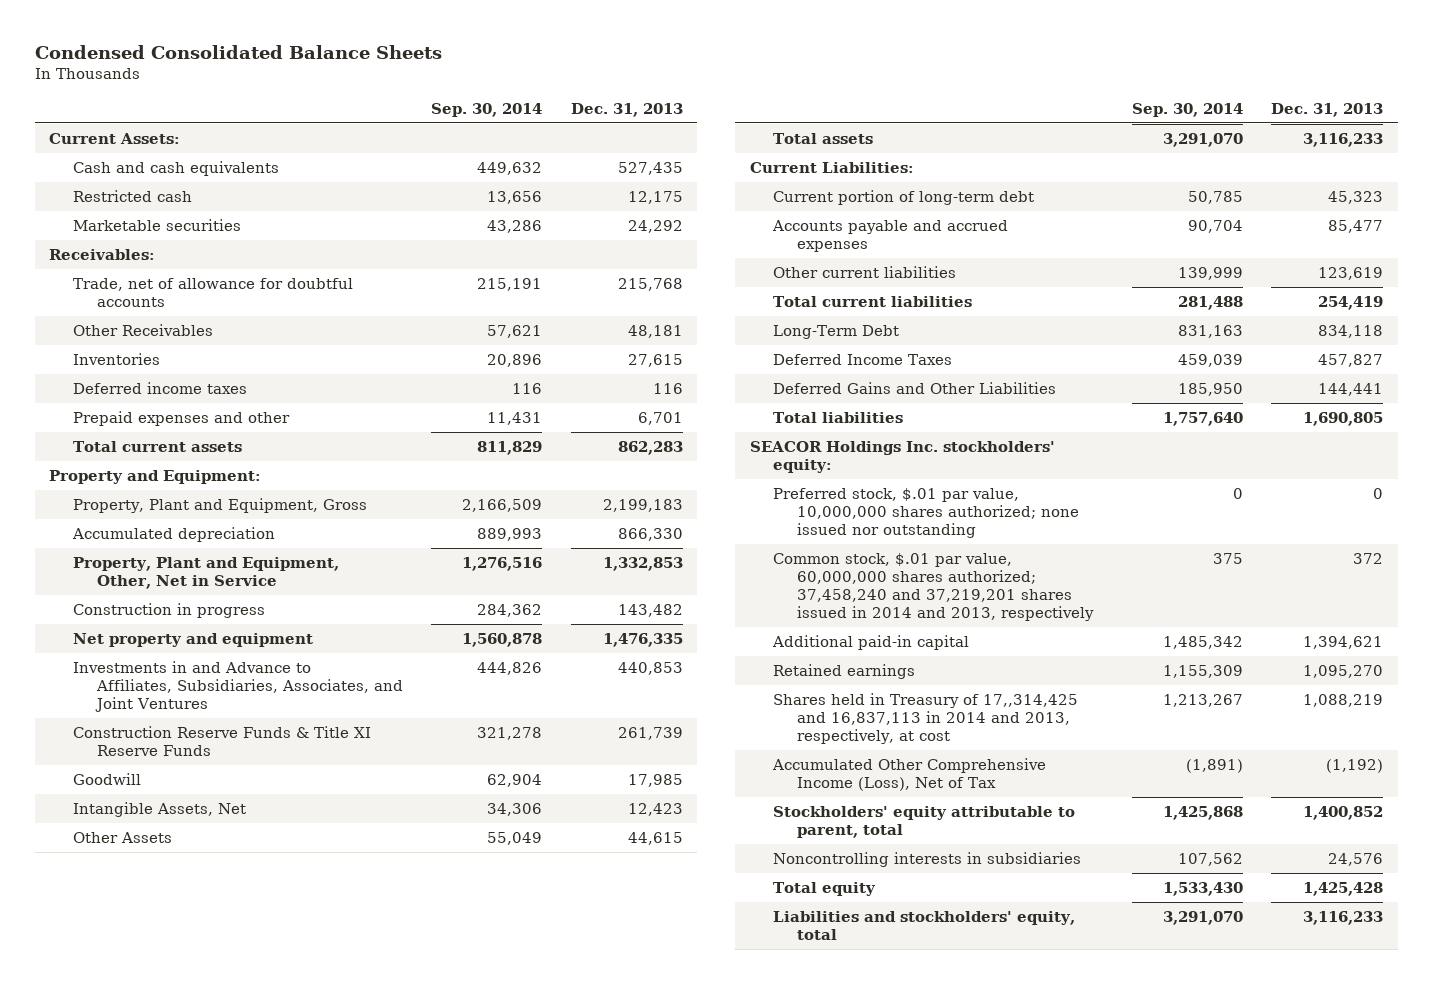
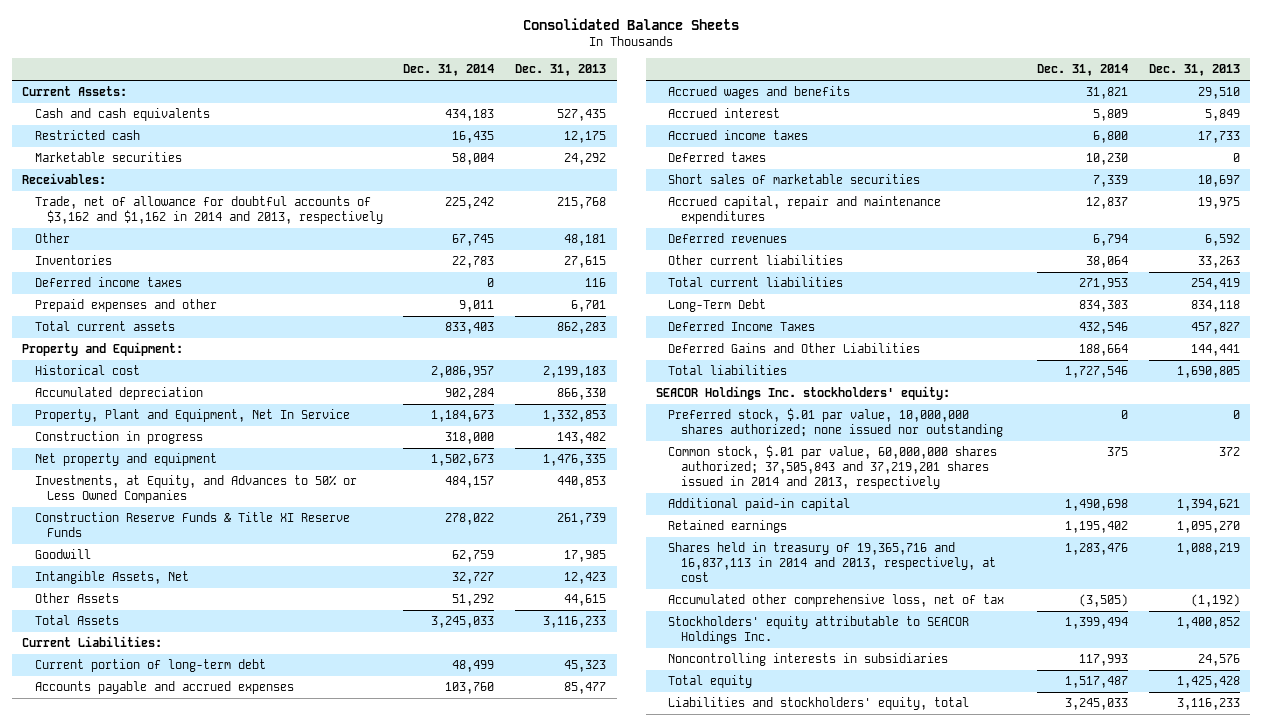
[35,44,443,59] Condensed Consolidated Balance Sheets -> [523,18,740,31] Consolidated Balance Sheets
[431,103,543,118] Sep. 30, 2014 -> none
none -> [403,64,495,77] Dec. 31, 2014
[73,277,354,307] Trade, net of allowance for doubtful accounts -> [34,196,383,225] Trade, net of allowance for doubtful accounts of $3,162 and $1,162 in 2014 and 2013, respectively
[73,323,214,336] Other Receivables -> [34,233,70,244] Other
[73,497,368,513] Property, Plant and Equipment, Gross -> [34,365,140,376] Historical cost
[73,556,340,589] Property, Plant and Equipment, Other, Net in Service -> [34,409,350,423] Property, Plant and Equipment, Net In Service
[73,660,403,712] Investments in and Advance to Affiliates, Subsidiaries, Associates, and Joint Ventures -> [34,475,357,504] Investments, at Equity, and Advances to 50% or Less Owned Companies
[773,132,874,144] Total assets -> [34,615,119,626] Total Assets
none -> [668,86,851,100] Accrued wages and benefits
none -> [668,108,781,119] Accrued interest
none -> [668,130,809,141] Accrued income taxes
none -> [668,152,767,163] Deferred taxes
none -> [668,174,921,185] Short sales of marketable securities
none -> [668,196,942,225] Accrued capital, repair and maintenance expenditures
none -> [668,233,788,244] Deferred revenues
[1318,266,1384,280] 123,619 -> [1198,256,1241,269] 33,263
[773,552,1094,621] Common stock, $.01 par value, 60,000,000 shares authorized; 37,458,240 and 37,219,201 shares issued in 2014 and 2013, respectively -> [668,445,998,490] Common stock, $.01 par value, 60,000,000 shares authorized; 37,505,843 and 37,219,201 shares issued in 2014 and 2013, respectively
[773,692,1079,744] Shares held in Treasury of 17,,314,425 and 16,837,113 in 2014 and 2013, respectively, at cost -> [668,542,996,583] Shares held in treasury of 19,365,716 and 16,837,113 in 2014 and 2013, respectively, at cost
[772,757,1047,791] Accumulated Other Comprehensive Income (Loss), Net of Tax -> [668,594,1005,608] Accumulated other comprehensive loss, net of tax
[773,805,1076,838] Stockholders' equity attributable to parent, total -> [668,616,970,645] Stockholders' equity attributable to SEACOR Holdings Inc.

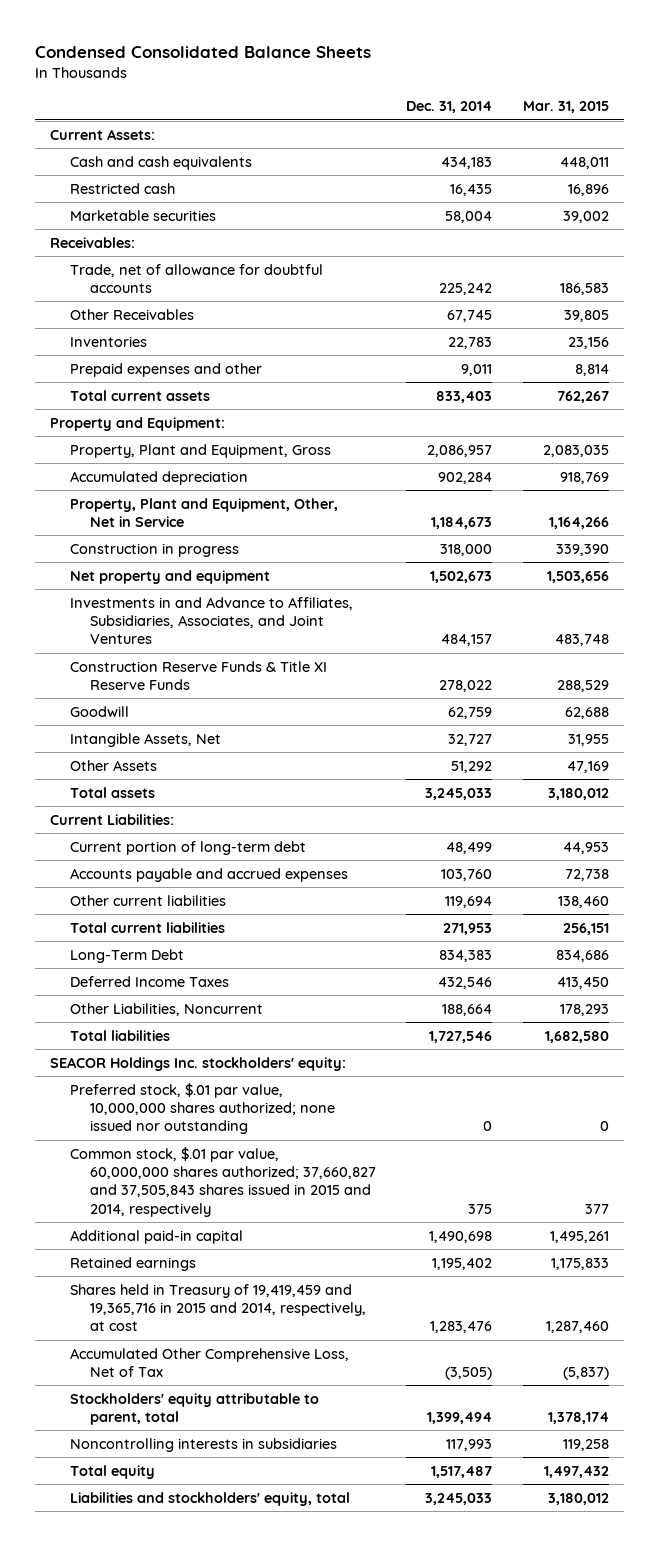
[523,18,740,31] Consolidated Balance Sheets -> [35,45,372,58] Condensed Consolidated Balance Sheets
[515,64,607,77] Dec. 31, 2013 -> none
none -> [522,101,609,114] Mar. 31, 2015
[34,196,383,225] Trade, net of allowance for doubtful accounts of $3,162 and $1,162 in 2014 and 2013, respectively -> [70,263,324,294] Trade, net of allowance for doubtful accounts
[34,233,70,244] Other -> [70,308,195,320] Other Receivables
[34,277,182,288] Deferred income taxes -> none
[34,365,140,376] Historical cost -> [70,443,332,458] Property, Plant and Equipment, Gross
[34,409,350,423] Property, Plant and Equipment, Net In Service -> [70,497,339,528] Property, Plant and Equipment, Other, Net in Service
[34,475,357,504] Investments, at Equity, and Advances to 50% or Less Owned Companies -> [70,596,354,645] Investments in and Advance to Affiliates, Subsidiaries, Associates, and Joint Ventures
[34,615,119,626] Total Assets -> [70,786,156,798] Total assets
[668,86,851,100] Accrued wages and benefits -> none
[668,108,781,119] Accrued interest -> none
[668,130,809,141] Accrued income taxes -> none
[668,152,767,163] Deferred taxes -> none
[668,174,921,185] Short sales of marketable securities -> none
[668,196,942,225] Accrued capital, repair and maintenance expenditures -> none
[668,233,788,244] Deferred revenues -> none
[1086,256,1129,269] 38,064 -> [445,895,493,908] 119,694
[668,343,921,354] Deferred Gains and Other Liabilities -> [70,1002,264,1016] Other Liabilities, Noncurrent
[668,445,998,490] Common stock, $.01 par value, 60,000,000 shares authorized; 37,505,843 and 37,219,201 shares issued in 2014 and 2013, respectively -> [70,1146,377,1217] Common stock, $.01 par value, 60,000,000 shares authorized; 37,660,827 and 37,505,843 shares issued in 2015 and 2014, respectively
[668,542,996,583] Shares held in treasury of 19,365,716 and 16,837,113 in 2014 and 2013, respectively, at cost -> [70,1283,367,1332] Shares held in Treasury of 19,419,459 and 19,365,716 in 2015 and 2014, respectively, at cost
[668,594,1005,608] Accumulated other comprehensive loss, net of tax -> [70,1347,350,1378] Accumulated Other Comprehensive Loss, Net of Tax
[668,616,970,645] Stockholders' equity attributable to SEACOR Holdings Inc. -> [70,1392,320,1426] Stockholders' equity attributable to parent, total

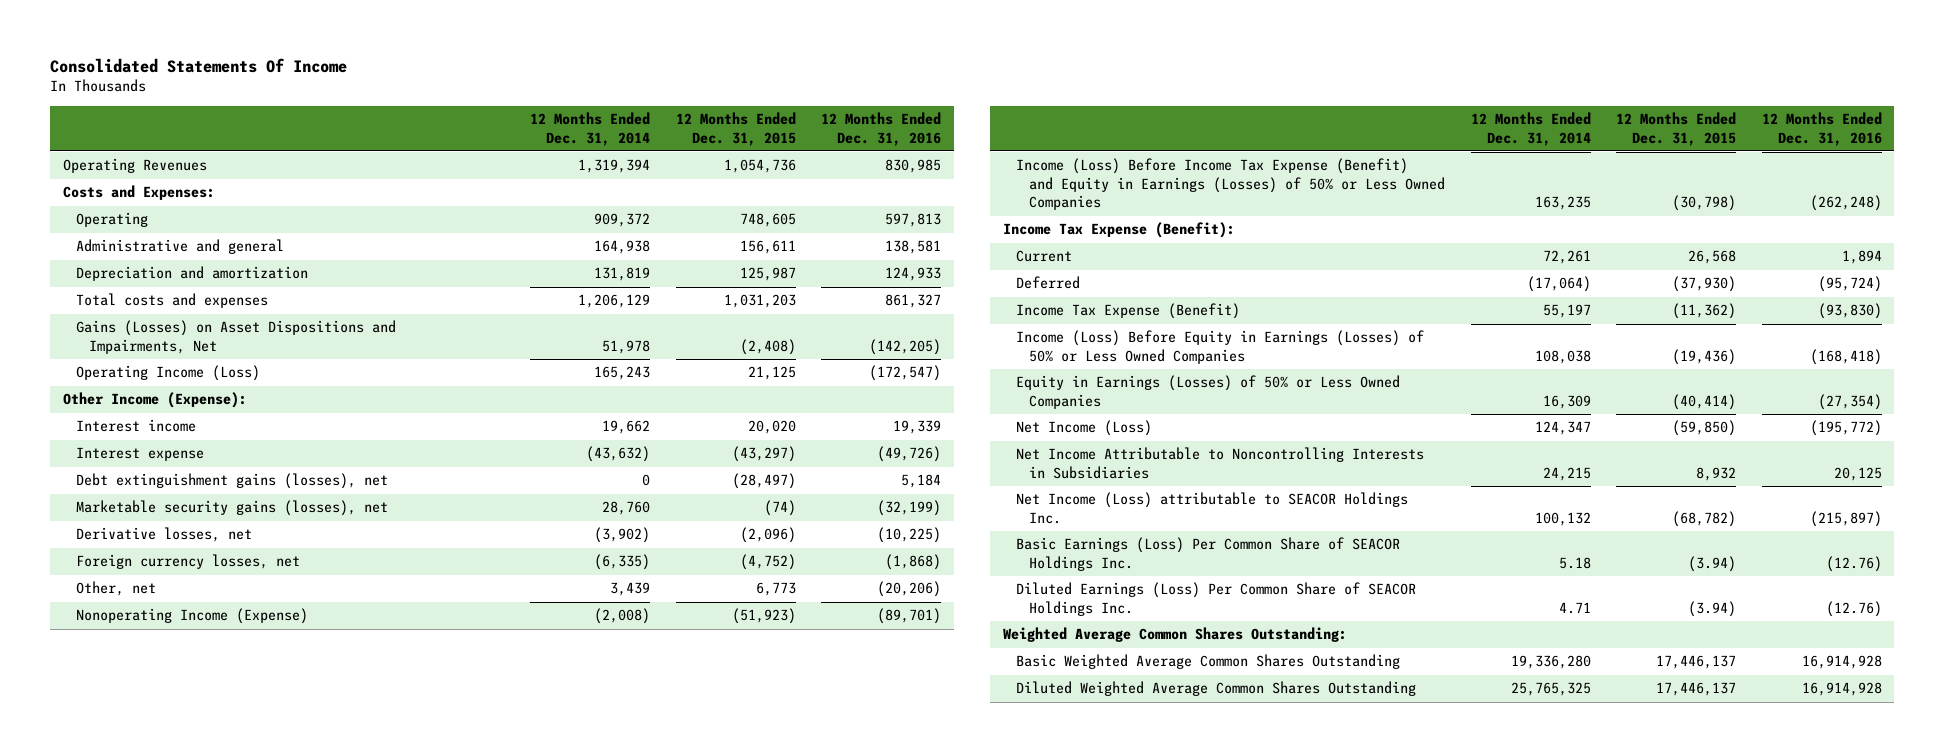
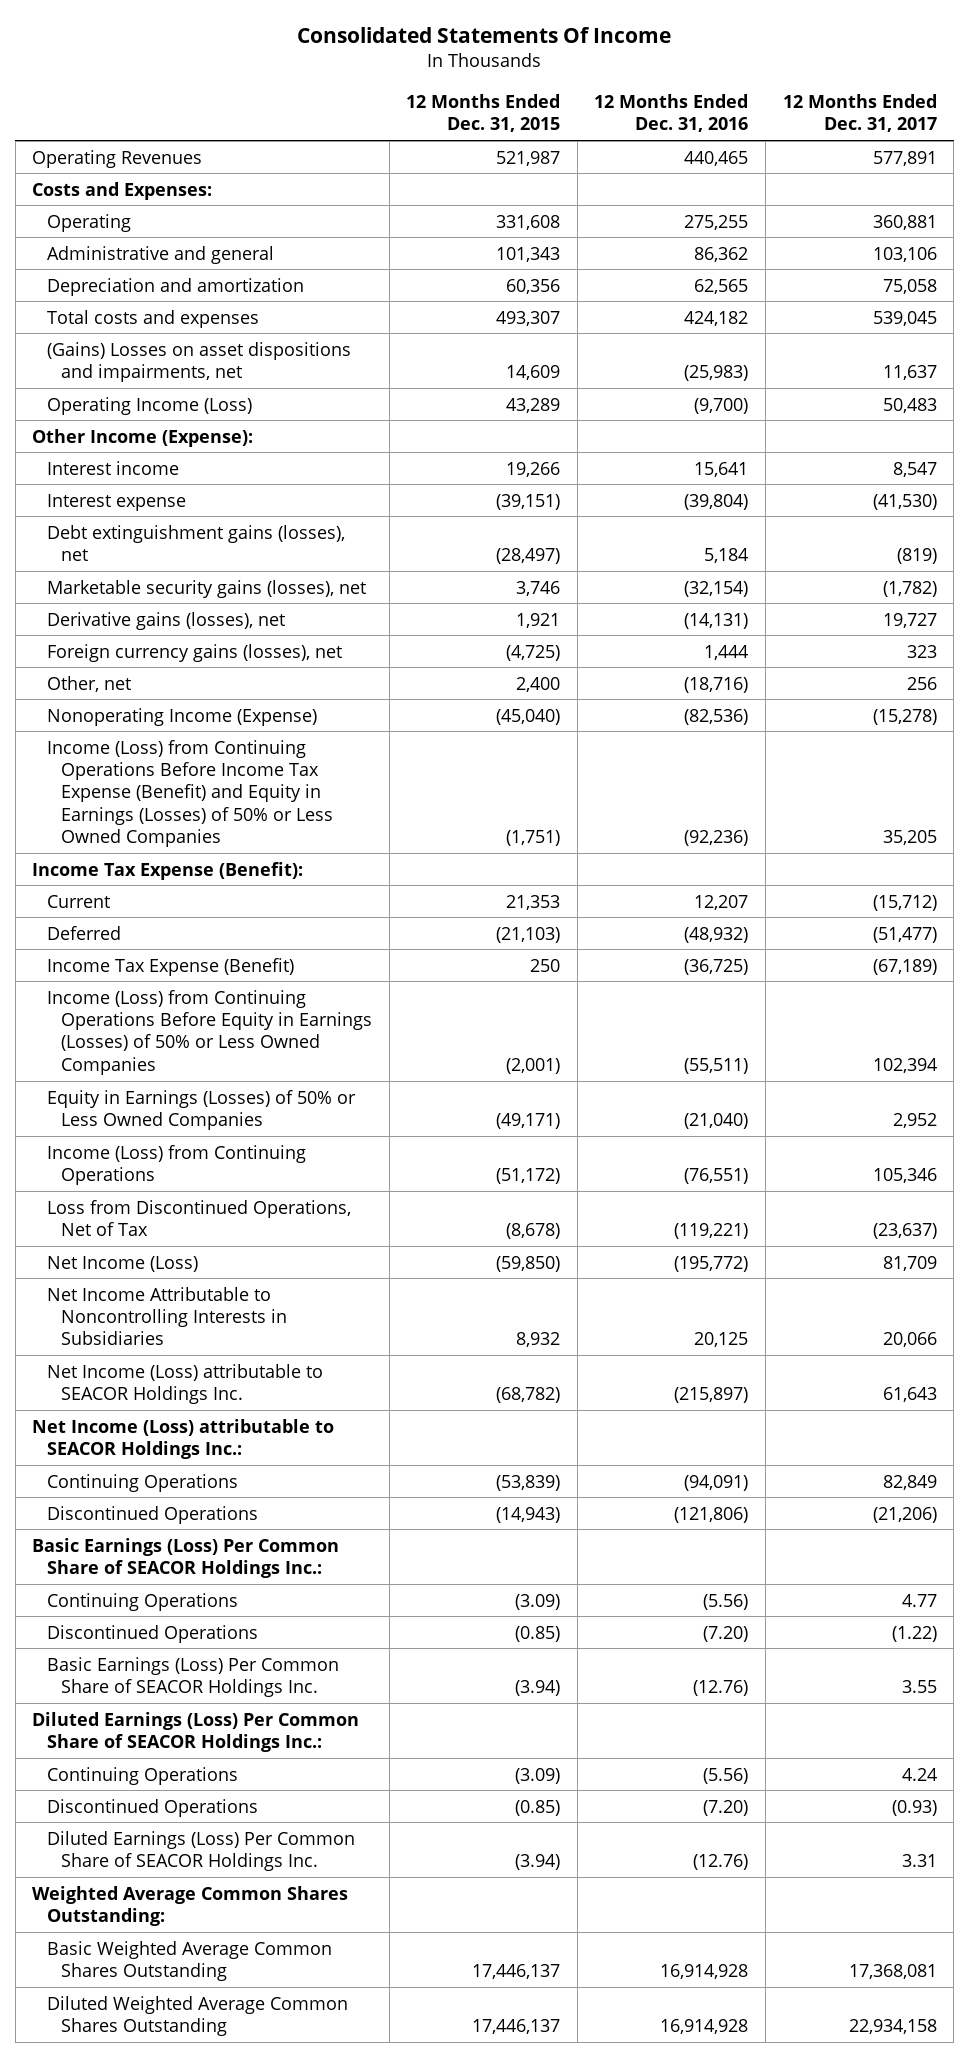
[530,112,651,146] 12 Months Ended Dec. 31, 2014 -> none
none -> [782,93,937,133] 12 Months Ended Dec. 31, 2017
[723,159,796,174] 1,054,736 -> [496,150,561,166] 521,987
[885,159,942,174] 830,985 -> [684,150,749,166] 440,465
[739,213,796,228] 748,605 -> [496,214,561,230] 331,608
[885,213,942,228] 597,813 -> [684,214,749,230] 275,255
[739,240,796,255] 156,611 -> [496,246,561,262] 101,343
[885,240,942,255] 138,581 -> [694,246,749,262] 86,362
[739,267,796,282] 125,987 -> [506,278,561,294] 60,356
[885,267,942,282] 124,933 -> [694,278,749,294] 62,565
[723,294,796,309] 1,031,203 -> [496,310,561,326] 493,307
[885,294,942,309] 861,327 -> [684,310,749,326] 424,182
[75,320,396,354] Gains (Losses) on Asset Dispositions and Impairments, Net -> [46,341,351,383] (Gains) Losses on asset dispositions and impairments, net
[739,338,796,355] (2,408) -> [506,365,561,381] 14,609
[869,338,942,355] (142,205) -> [684,365,749,382] (25,983)
[747,366,796,381] 21,125 -> [506,397,561,413] 43,289
[869,365,942,382] (172,547) -> [694,397,749,414] (9,700)
[747,420,796,435] 20,020 -> [506,461,561,477] 19,266
[893,420,942,435] 19,339 -> [694,461,749,477] 15,641
[731,446,796,463] (43,297) -> [496,493,561,510] (39,151)
[877,446,942,463] (49,726) -> [684,493,749,510] (39,804)
[763,500,796,517] (74) -> [516,580,561,596] 3,746
[877,500,942,517] (32,199) -> [684,580,749,597] (32,154)
[75,527,252,543] Derivative losses, net -> [46,611,285,630] Derivative gains (losses), net
[739,527,796,544] (2,096) -> [516,612,561,628] 1,921
[877,527,942,544] (10,225) -> [684,612,749,629] (14,131)
[75,554,300,570] Foreign currency losses, net -> [46,643,342,662] Foreign currency gains (losses), net
[739,554,796,571] (4,752) -> [506,644,561,661] (4,725)
[885,554,942,571] (1,868) -> [704,644,749,660] 1,444
[755,582,796,597] 6,773 -> [516,676,561,692] 2,400
[877,581,942,598] (20,206) -> [684,676,749,693] (18,716)
[731,608,796,625] (51,923) -> [496,708,561,725] (45,040)
[877,608,942,625] (89,701) -> [684,708,749,725] (82,536)
[1015,158,1445,211] Income (Loss) Before Income Tax Expense (Benefit) and Equity in Earnings (Losses) of 50% or Less Owned Companies -> [46,739,334,848] Income (Loss) from Continuing Operations Before Income Tax Expense (Benefit) and Equity in Earnings (Losses) of 50% or Less Owned Companies
[1672,195,1737,212] (30,798) -> [506,830,561,847] (1,751)
[1809,195,1882,212] (262,248) -> [684,830,749,847] (92,236)
[1688,250,1737,265] 26,568 -> [506,894,561,910] 21,353
[1841,250,1882,265] 1,894 -> [694,894,749,910] 12,207
[1672,276,1737,293] (37,930) -> [496,926,561,943] (21,103)
[1817,276,1882,293] (95,724) -> [684,926,749,943] (48,932)
[1672,303,1737,320] (11,362) -> [530,958,561,972] 250
[1817,303,1882,320] (93,830) -> [684,958,749,975] (36,725)
[1015,330,1424,364] Income (Loss) Before Equity in Earnings (Losses) of 50% or Less Owned Companies -> [46,989,373,1075] Income (Loss) from Continuing Operations Before Equity in Earnings (Losses) of 50% or Less Owned Companies
[1672,348,1737,365] (19,436) -> [506,1057,561,1074] (2,001)
[1809,348,1882,365] (168,418) -> [684,1057,749,1074] (55,511)
[1672,393,1737,410] (40,414) -> [496,1113,561,1130] (49,171)
[1817,393,1882,410] (27,354) -> [684,1113,749,1130] (21,040)
none -> [46,1144,306,1186] Income (Loss) from Continuing Operations
none -> [46,1199,351,1237] Loss from Discontinued Operations, Net of Tax
none -> [32,1418,335,1460] Net Income (Loss) attributable to SEACOR Holdings Inc.:
none -> [46,1473,238,1492] Continuing Operations
none -> [46,1505,258,1524] Discontinued Operations
none -> [32,1537,340,1579] Basic Earnings (Loss) Per Common Share of SEACOR Holdings Inc.:
none -> [46,1592,238,1611] Continuing Operations
none -> [46,1624,258,1643] Discontinued Operations
none -> [32,1711,360,1753] Diluted Earnings (Loss) Per Common Share of SEACOR Holdings Inc.:
none -> [46,1766,238,1785] Continuing Operations
none -> [46,1798,258,1817] Discontinued Operations

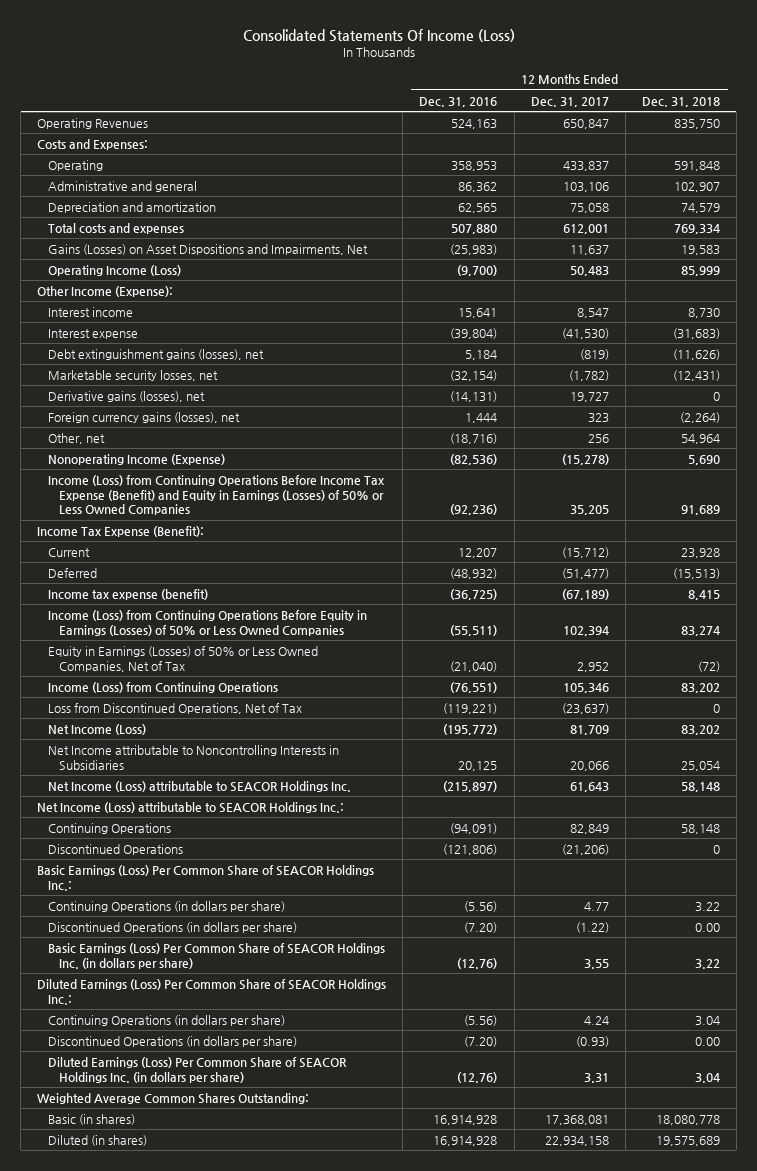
[297,27,672,44] Consolidated Statements Of Income -> [242,28,515,42] Consolidated Statements Of Income (Loss)
[406,93,561,133] 12 Months Ended Dec. 31, 2015 -> none
none -> [641,96,720,107] Dec. 31, 2018
[684,150,749,166] 440,465 -> [451,118,498,129] 524,163
[872,150,937,166] 577,891 -> [562,118,609,129] 650,847
[684,214,749,230] 275,255 -> [451,160,498,171] 358,953
[872,214,937,230] 360,881 -> [562,160,609,171] 433,837
[684,310,749,326] 424,182 -> [451,223,498,234] 507,880
[872,310,937,326] 539,045 -> [562,223,609,234] 612,001
[46,341,351,383] (Gains) Losses on asset dispositions and impairments, net -> [48,243,369,255] Gains (Losses) on Asset Dispositions and Impairments, Net
[46,579,366,598] Marketable security gains (losses), net -> [48,369,219,381] Marketable security losses, net
[46,957,294,976] Income Tax Expense (Benefit) -> [48,588,209,600] Income tax expense (benefit)
[46,1089,356,1131] Equity in Earnings (Losses) of 50% or Less Owned Companies -> [48,645,319,672] Equity in Earnings (Losses) of 50% or Less Owned Companies, Net of Tax
[46,1286,288,1346] Net Income Attributable to Noncontrolling Interests in Subsidiaries -> [48,744,340,770] Net Income attributable to Noncontrolling Interests in Subsidiaries
[46,1592,238,1611] Continuing Operations -> [48,900,286,912] Continuing Operations (in dollars per share)
[46,1624,258,1643] Discontinued Operations -> [48,921,298,933] Discontinued Operations (in dollars per share)
[46,1656,339,1698] Basic Earnings (Loss) Per Common Share of SEACOR Holdings Inc. -> [48,942,386,969] Basic Earnings (Loss) Per Common Share of SEACOR Holdings Inc. (in dollars per share)
[46,1766,238,1785] Continuing Operations -> [48,1014,286,1026] Continuing Operations (in dollars per share)
[46,1798,258,1817] Discontinued Operations -> [48,1035,298,1047] Discontinued Operations (in dollars per share)
[46,1830,355,1872] Diluted Earnings (Loss) Per Common Share of SEACOR Holdings Inc. -> [48,1056,348,1083] Diluted Earnings (Loss) Per Common Share of SEACOR Holdings Inc. (in dollars per share)
[46,1940,332,1982] Basic Weighted Average Common Shares Outstanding -> [48,1113,136,1125] Basic (in shares)
[46,1995,348,2037] Diluted Weighted Average Common Shares Outstanding -> [48,1134,148,1146] Diluted (in shares)

